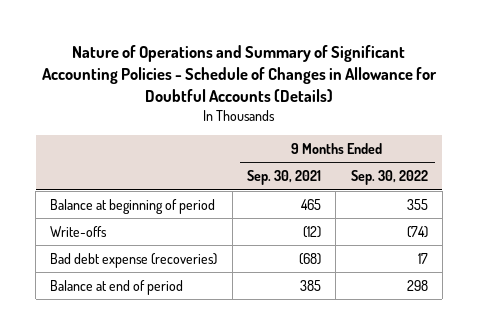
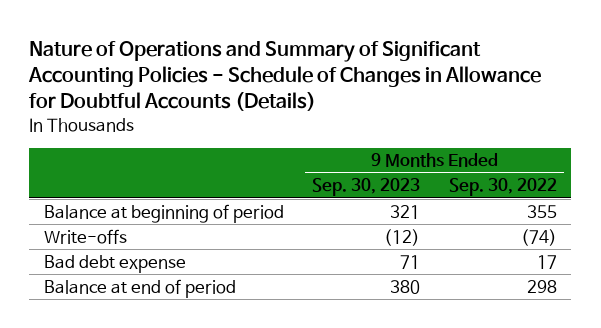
[247,170,322,186] Sep. 30, 2021 -> none
none -> [312,178,421,197] Sep. 30, 2023
[50,252,218,268] Bad debt expense (recoveries) -> [43,254,186,273] Bad debt expense

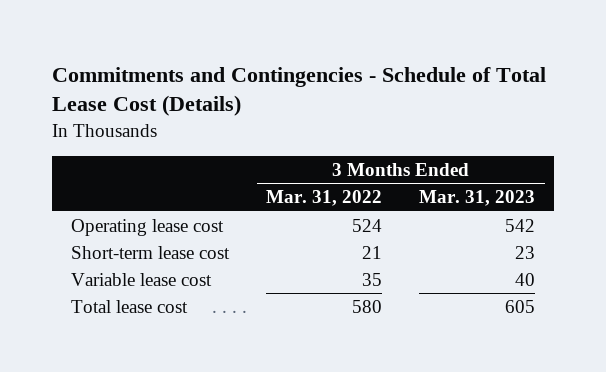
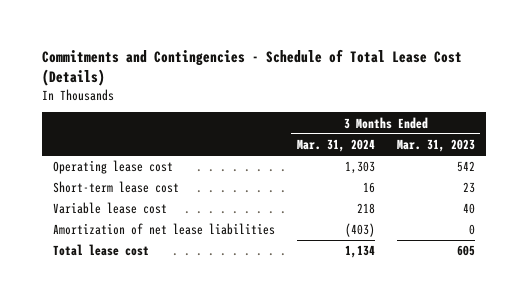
[266,190,383,207] Mar. 31, 2022 -> none
none -> [296,138,375,152] Mar. 31, 2024
none -> [53,223,276,236] Amortization of net lease liabilities

